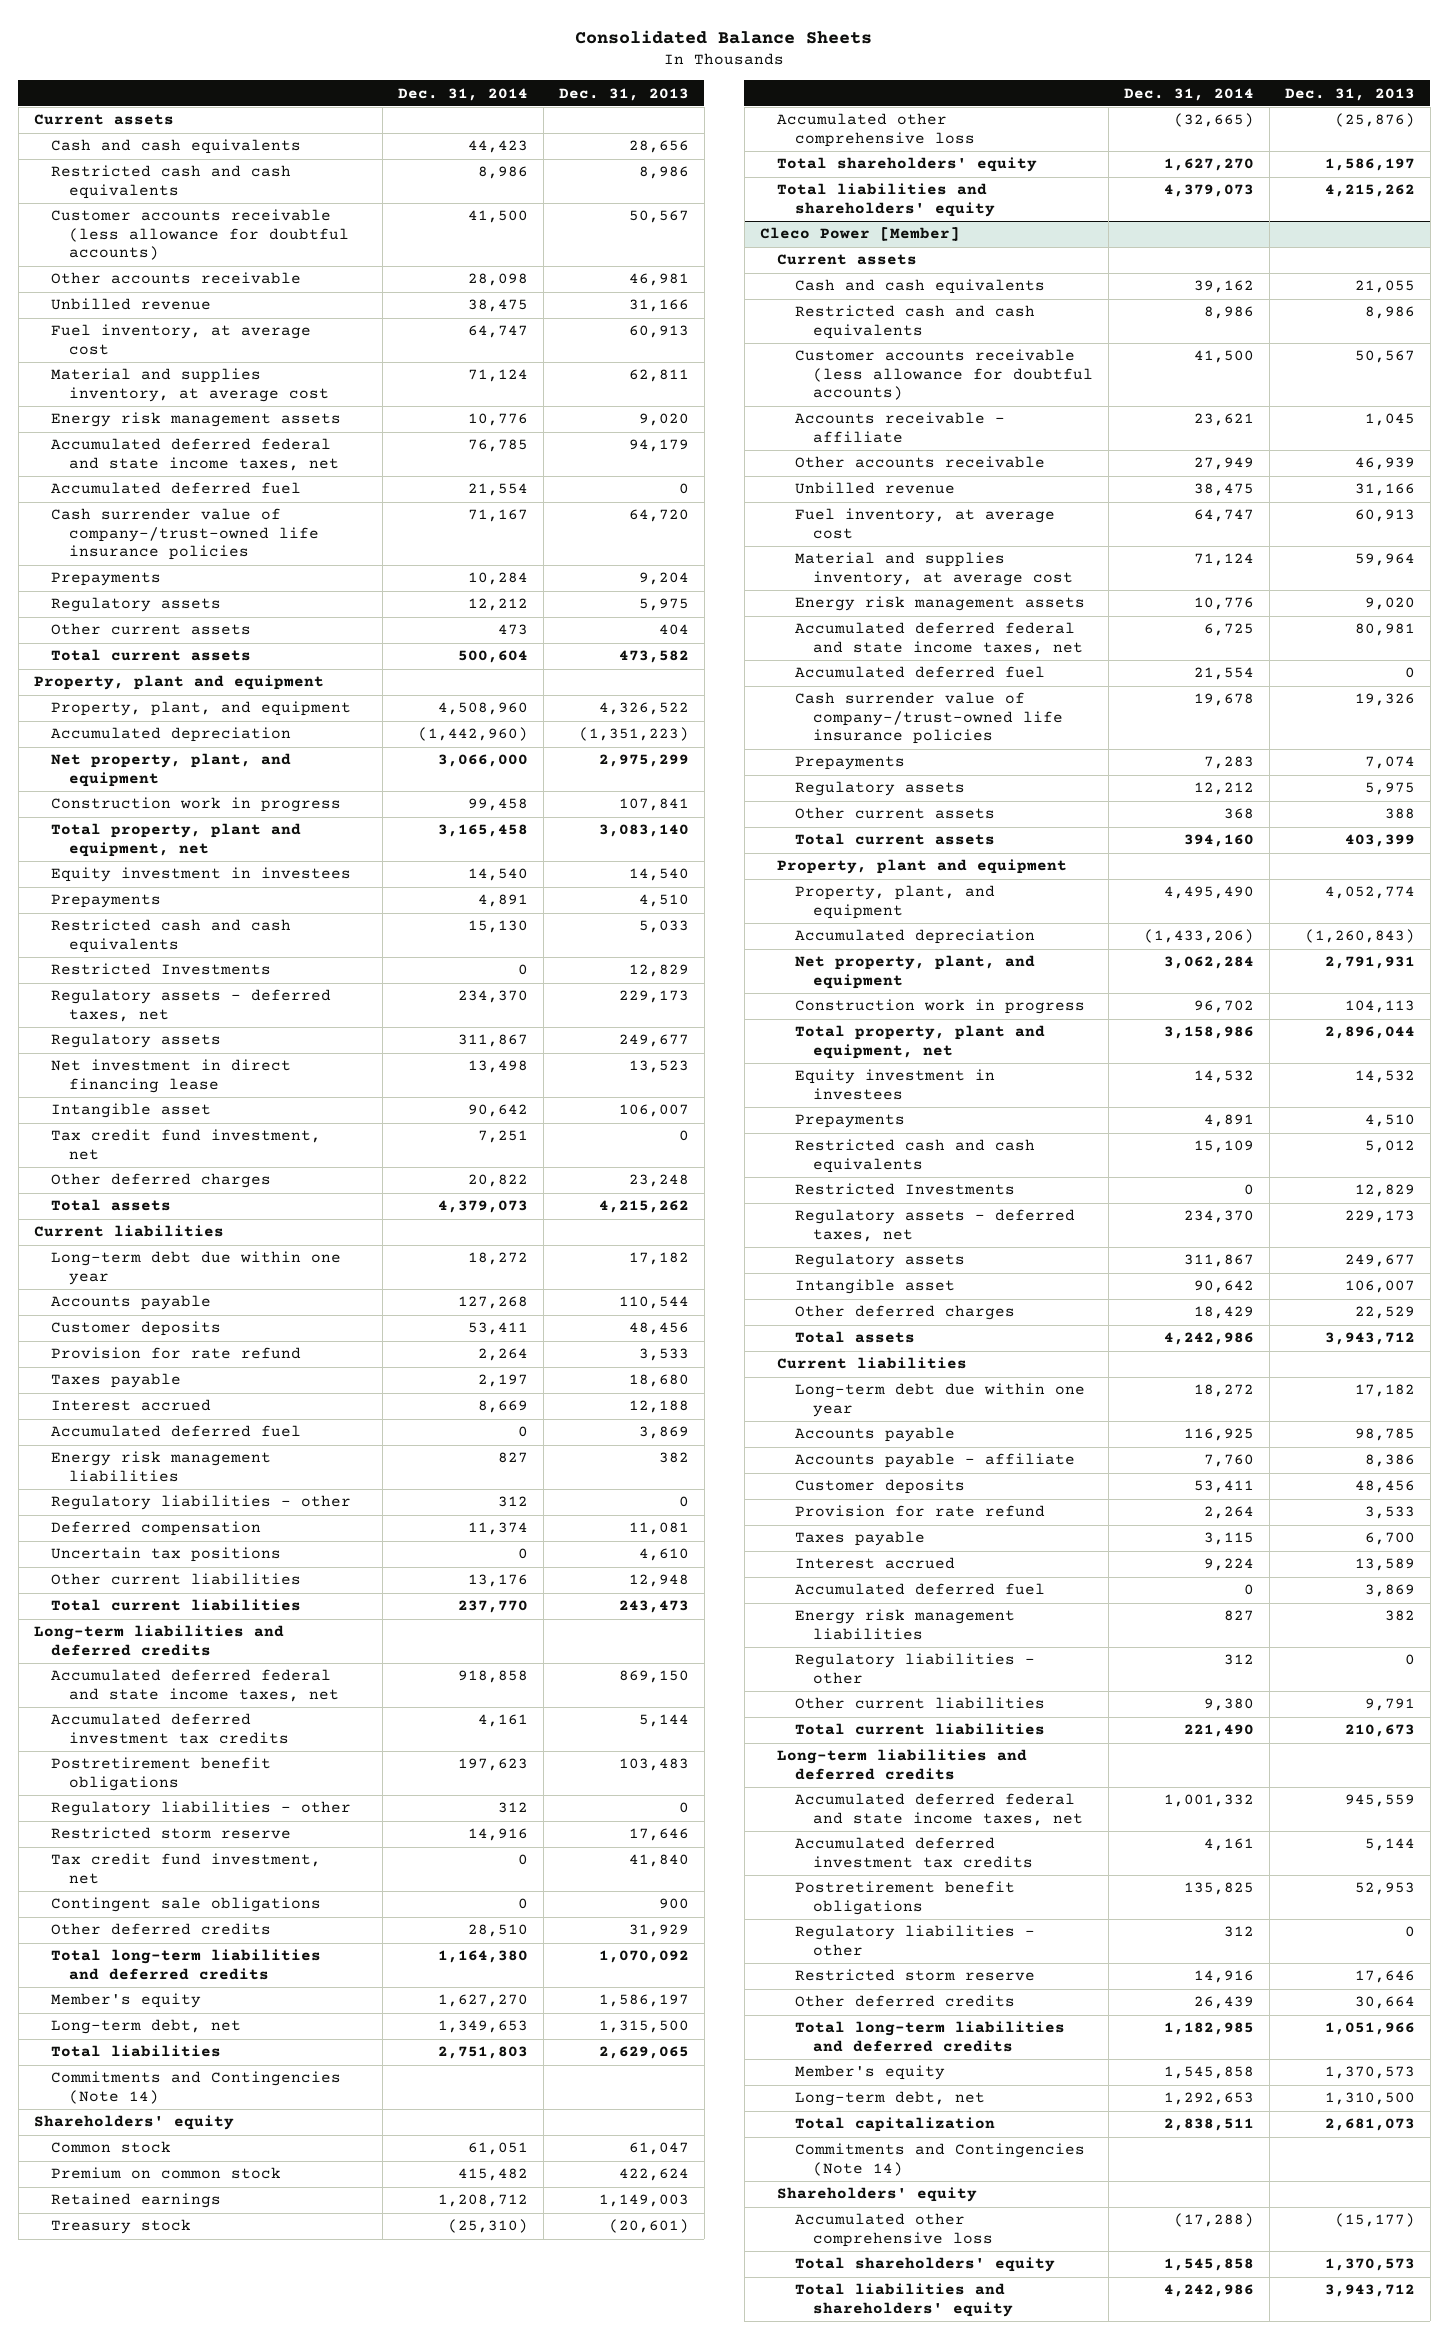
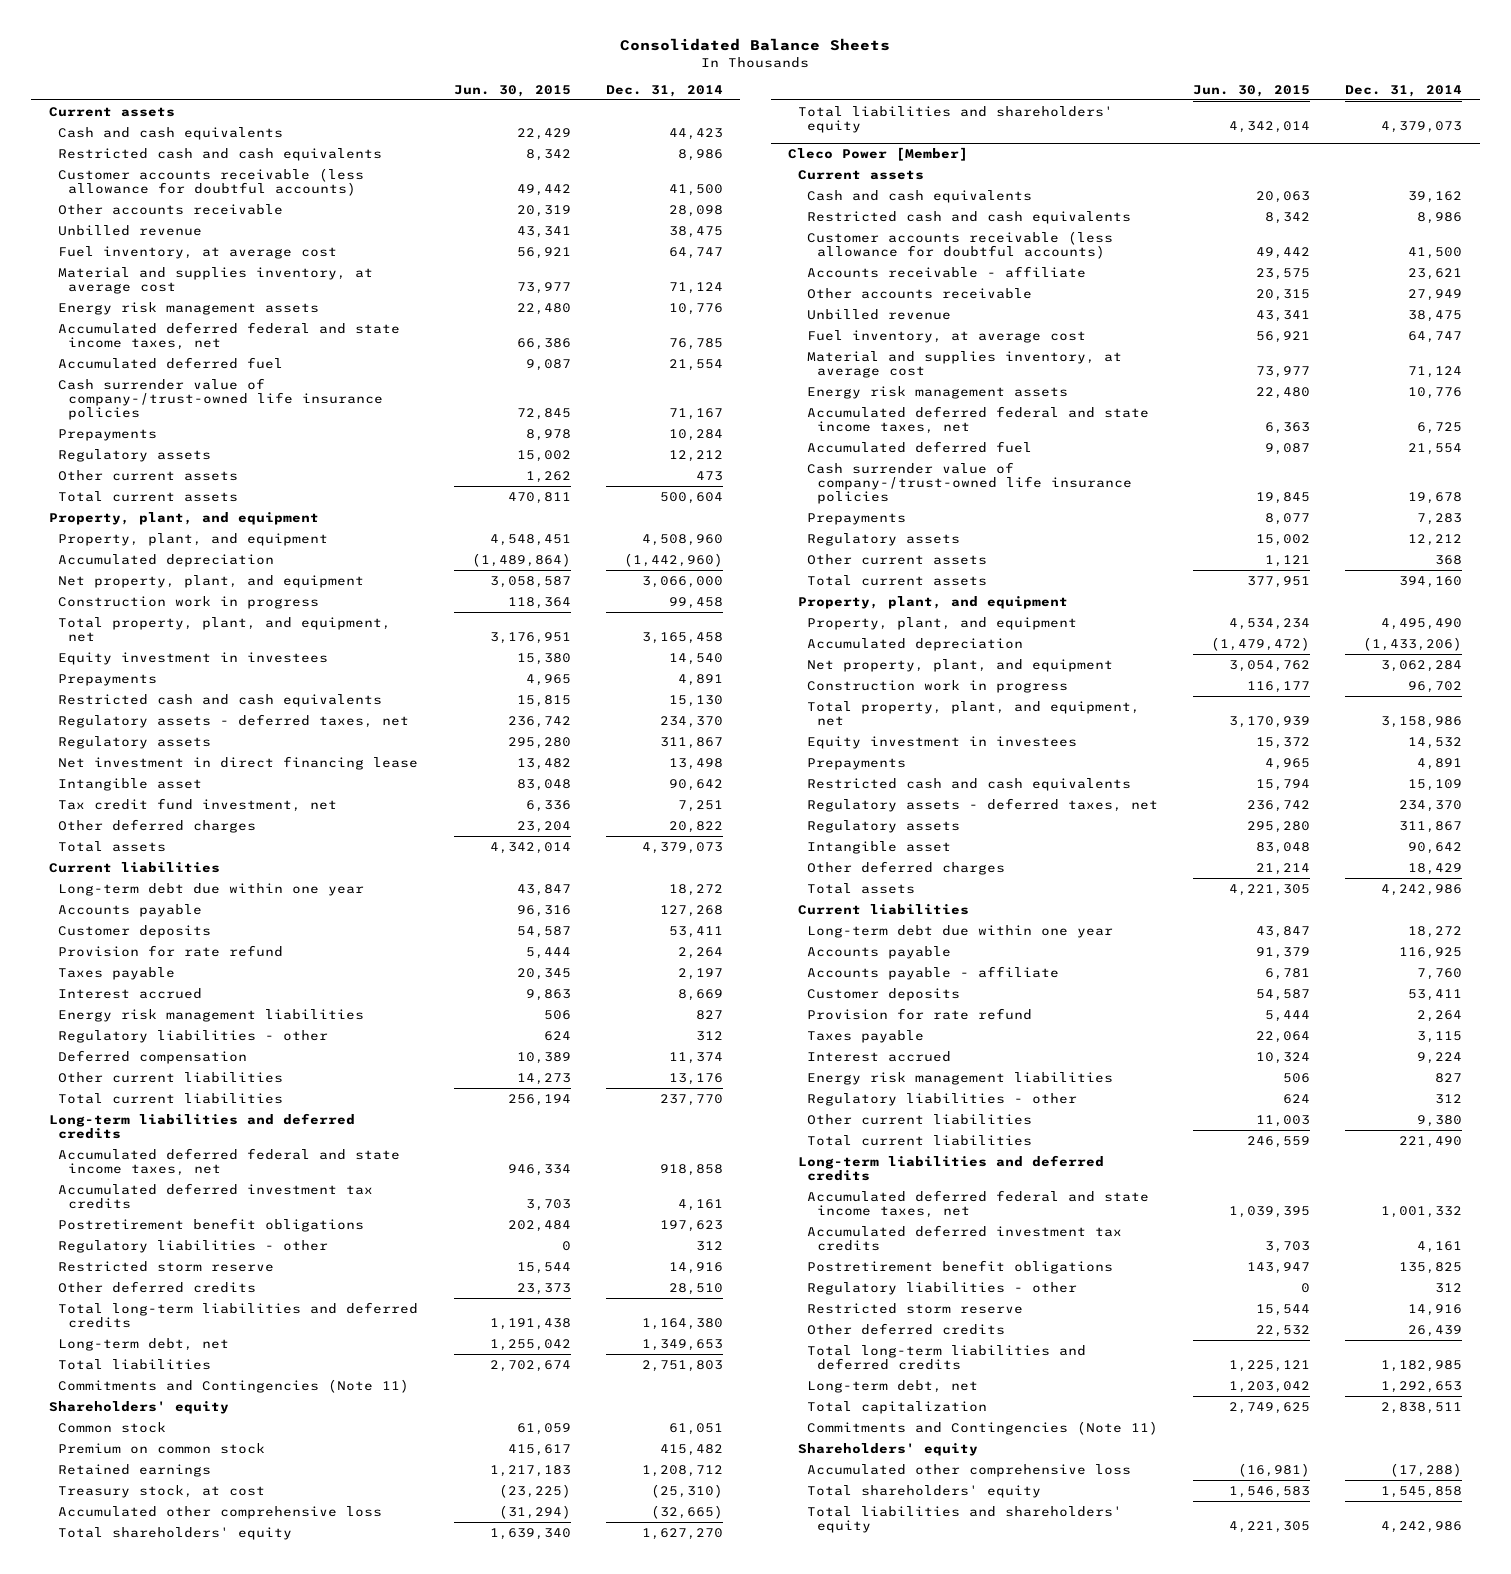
[558,87,689,101] Dec. 31, 2013 -> none
none -> [453,84,571,97] Jun. 30, 2015
[33,675,324,691] Property, plant and equipment -> [48,511,319,525] Property, plant, and equipment
[51,823,302,857] Total property, plant and equipment, net -> [58,616,392,642] Total property, plant, and equipment, net
[51,963,272,976] Restricted Investments -> none
[51,1425,302,1438] Accumulated deferred fuel -> none
[51,1547,282,1563] Uncertain tax positions -> none
[51,1853,322,1884] Tax credit fund investment, net -> none
[51,1897,322,1913] Contingent sale obligations -> none
[51,1993,202,2009] Member's equity -> none
[51,2071,342,2104] Commitments and Contingencies (Note 14) -> [58,1378,410,1393] Commitments and Contingencies (Note 11)
[51,2219,192,2235] Treasury stock -> [58,1484,266,1498] Treasury stock, at cost
[777,859,1068,875] Property, plant and equipment -> [797,595,1068,609] Property, plant, and equipment
[795,1025,1046,1059] Total property, plant and equipment, net -> [807,700,1141,726] Total property, plant, and equipment, net
[795,1183,1016,1196] Restricted Investments -> none
[795,1583,1046,1596] Accumulated deferred fuel -> none
[795,2065,946,2081] Member's equity -> none
[795,2143,1086,2176] Commitments and Contingencies (Note 14) -> [807,1420,1159,1435] Commitments and Contingencies (Note 11)

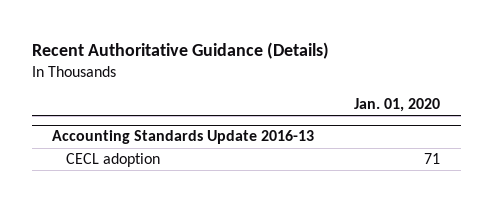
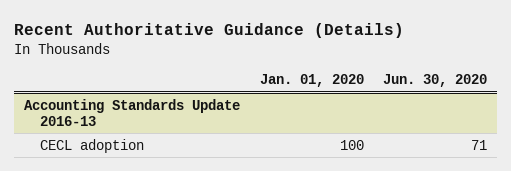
none -> [383,74,488,88] Jun. 30, 2020
[424,153,441,165] 71 -> [339,139,364,150] 100

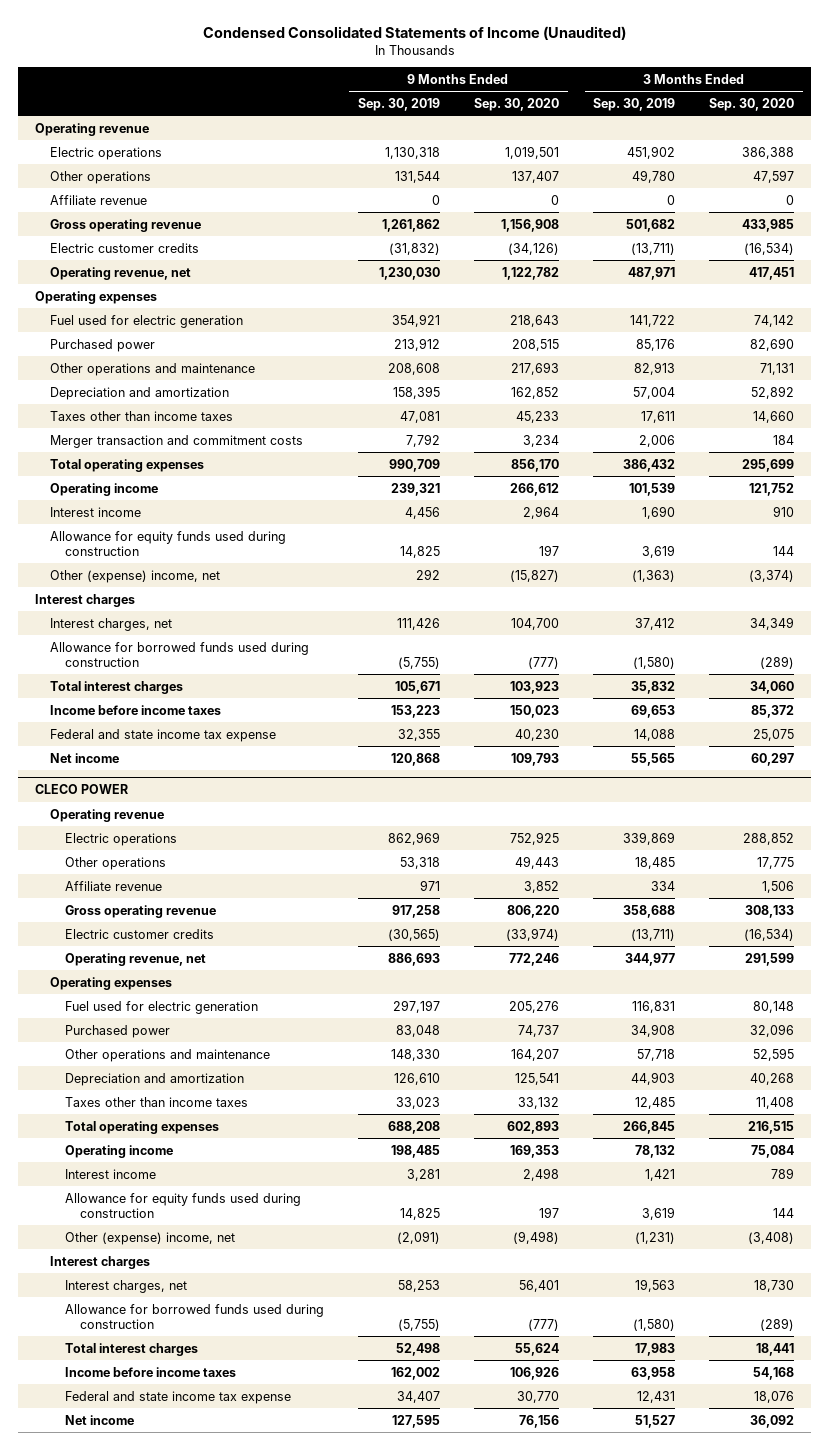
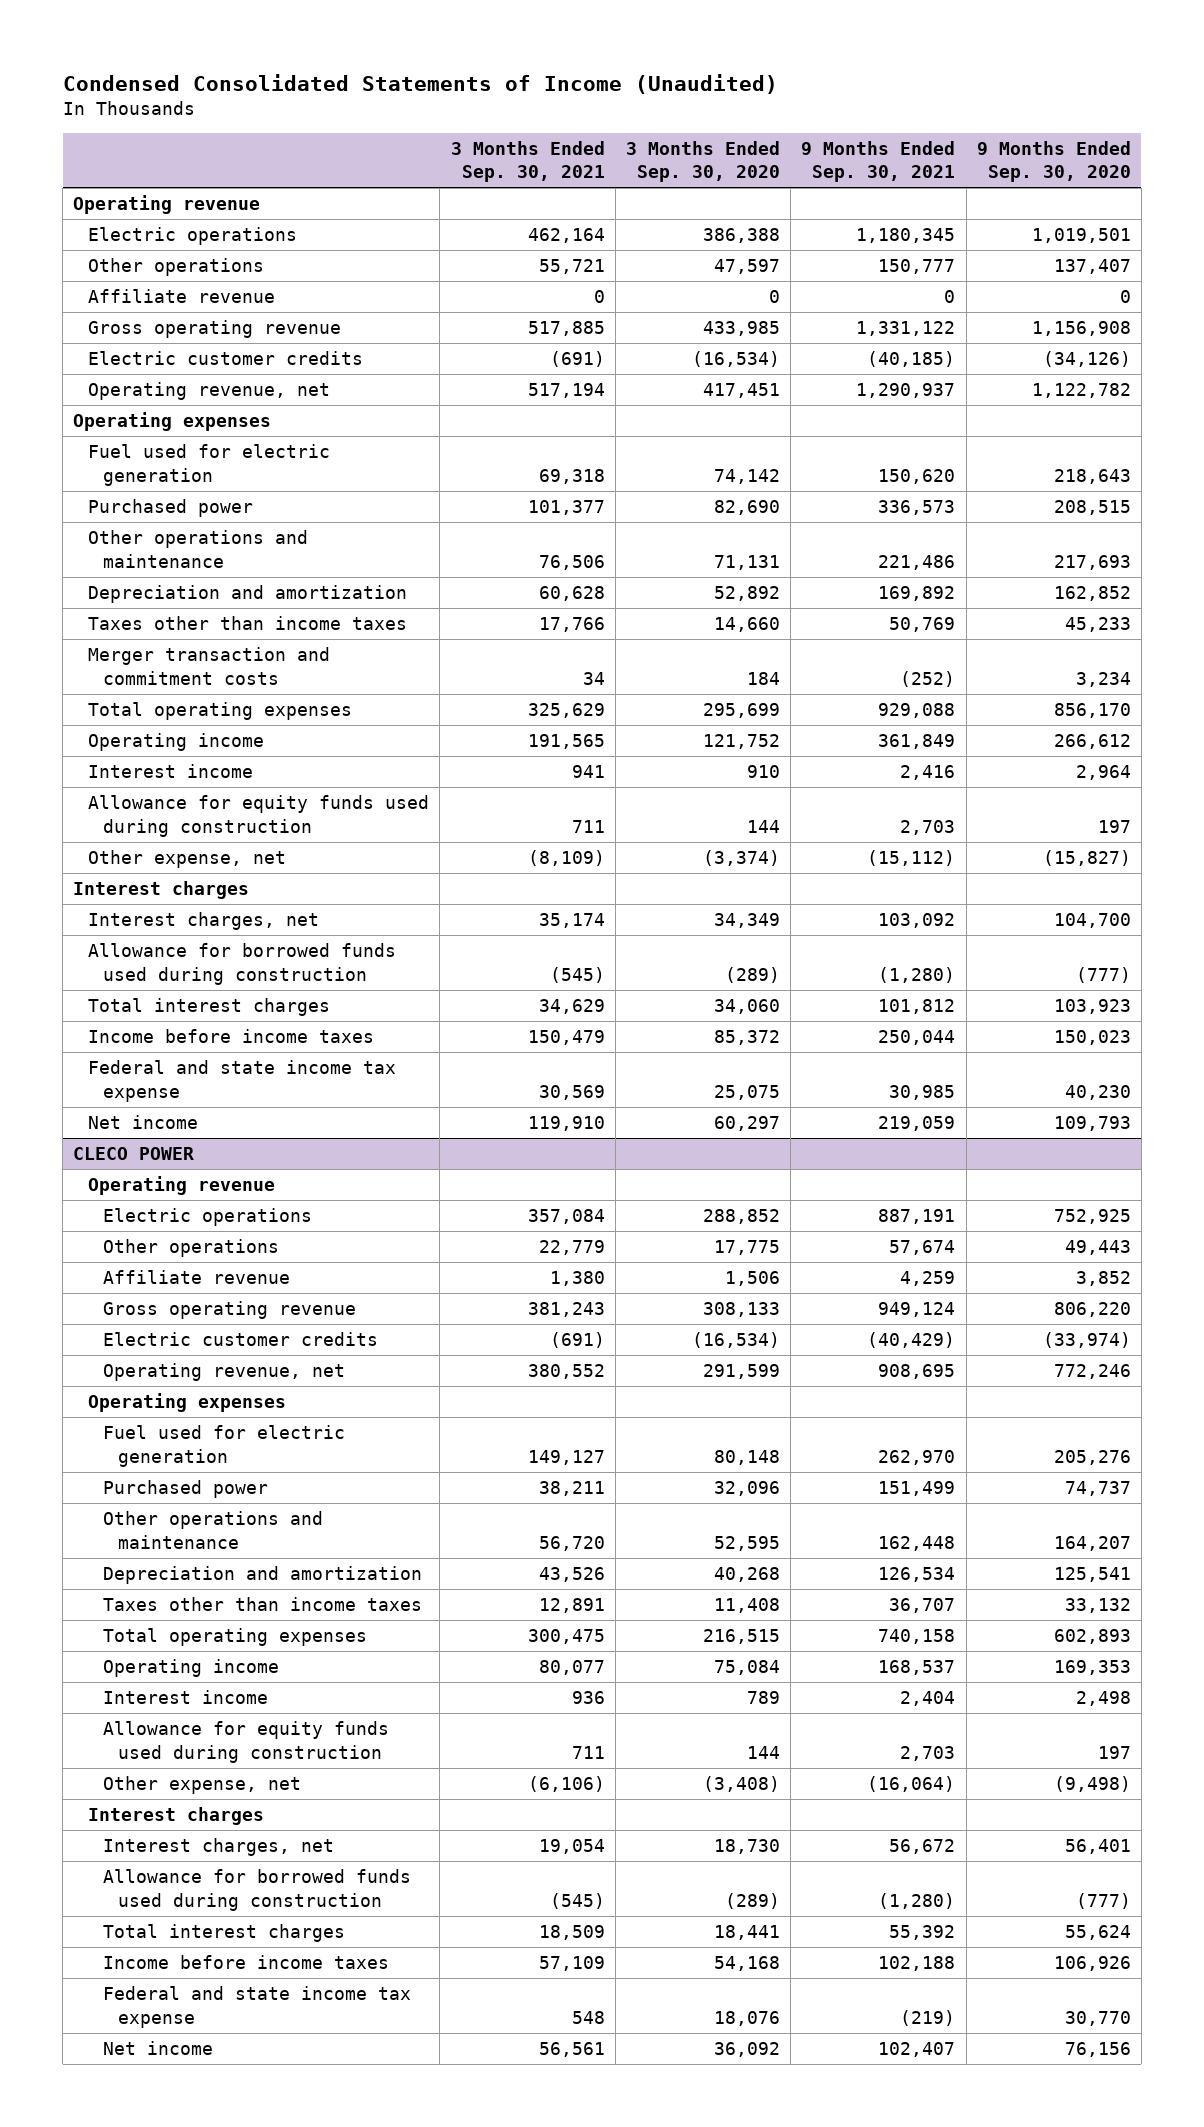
[357,97,440,111] Sep. 30, 2019 -> none
[593,97,676,111] Sep. 30, 2019 -> none
none -> [450,141,605,183] 3 Months Ended Sep. 30, 2021
none -> [801,141,956,183] 9 Months Ended Sep. 30, 2021
[50,569,221,583] Other (expense) income, net -> [88,850,287,869] Other expense, net
[64,1231,235,1245] Other (expense) income, net -> [103,1776,302,1795] Other expense, net

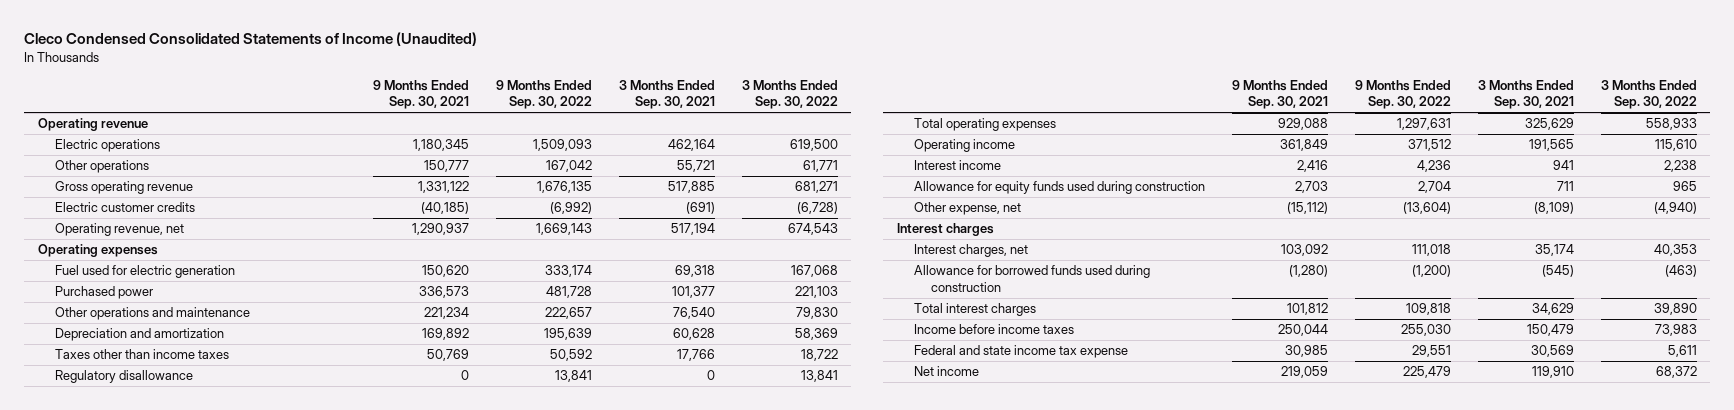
[62,73,778,94] Condensed Consolidated Statements of Income (Unaudited) -> [24,32,478,47] Cleco Condensed Consolidated Statements of Income (Unaudited)
[626,141,781,183] 3 Months Ended Sep. 30, 2020 -> none
[976,141,1131,183] 9 Months Ended Sep. 30, 2020 -> none
none -> [495,79,592,110] 9 Months Ended Sep. 30, 2022
none -> [741,79,838,110] 3 Months Ended Sep. 30, 2022
[88,289,276,304] Affiliate revenue -> none
[538,554,605,570] 76,506 -> [672,307,715,320] 76,540
[878,554,956,570] 221,486 -> [423,307,469,320] 221,234
[88,647,331,685] Merger transaction and commitment costs -> none
none -> [54,370,193,384] Regulatory disallowance
[73,1147,195,1161] CLECO POWER -> none
[88,1176,276,1196] Operating revenue -> none
[103,1208,313,1227] Electric operations -> none
[103,1239,280,1258] Other operations -> none
[103,1270,291,1285] Affiliate revenue -> none
[103,1301,357,1320] Gross operating revenue -> none
[103,1332,379,1347] Electric customer credits -> none
[103,1363,346,1382] Operating revenue, net -> none
[88,1393,287,1413] Operating expenses -> none
[103,1425,346,1467] Fuel used for electric generation -> none
[103,1480,269,1499] Purchased power -> none
[103,1511,324,1549] Other operations and maintenance -> none
[103,1566,423,1585] Depreciation and amortization -> none
[103,1597,423,1612] Taxes other than income taxes -> none
[103,1628,368,1647] Total operating expenses -> none
[103,1659,280,1678] Operating income -> none
[103,1690,269,1705] Interest income -> none
[103,1721,390,1763] Allowance for equity funds used during construction -> none
[103,1776,302,1795] Other expense, net -> none
[88,1807,265,1826] Interest charges -> none
[103,1838,335,1857] Interest charges, net -> none
[103,1869,412,1911] Allowance for borrowed funds used during construction -> none
[103,1924,346,1943] Total interest charges -> none
[103,1955,390,1970] Income before income taxes -> none
[103,1986,412,2028] Federal and state income tax expense -> none
[103,2041,214,2056] Net income -> none

